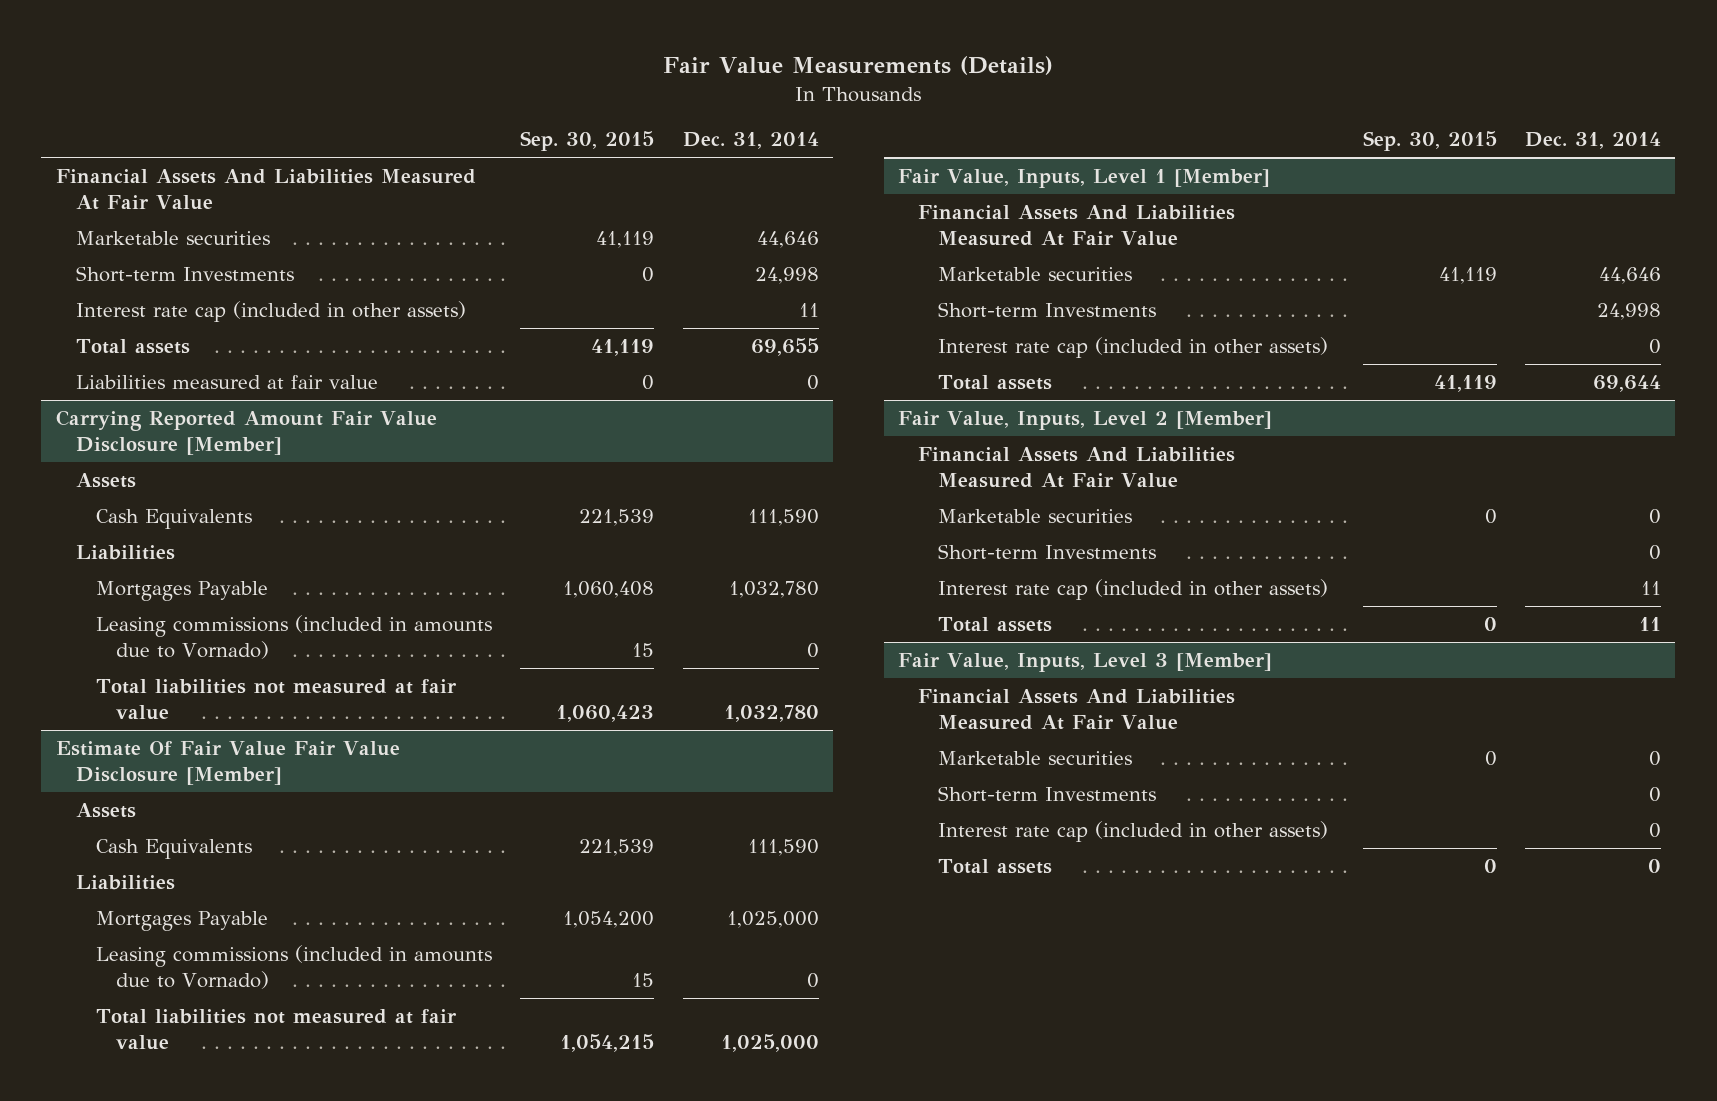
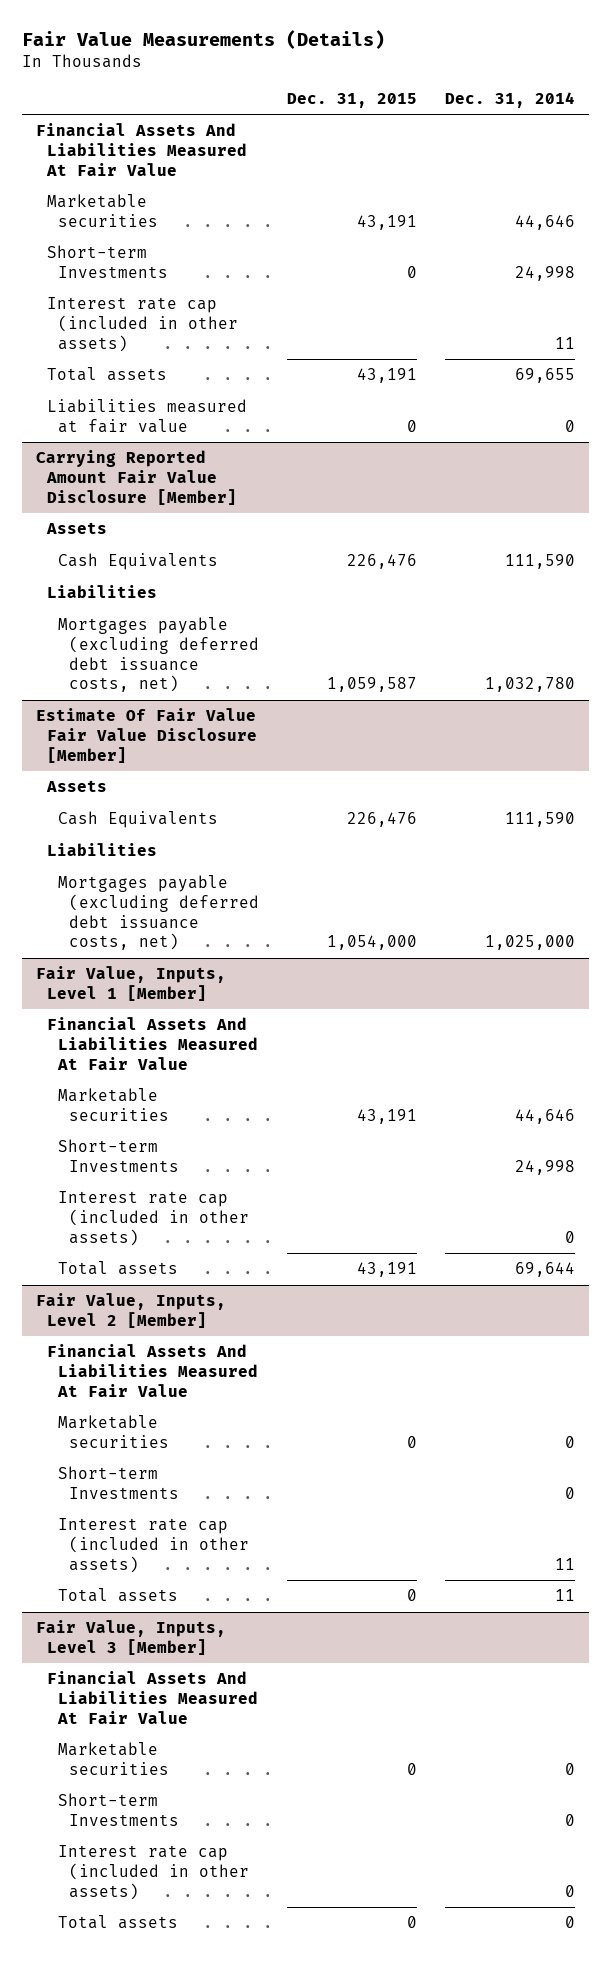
[520,131,655,152] Sep. 30, 2015 -> none
none -> [287,93,418,109] Dec. 31, 2015
[95,615,492,660] Leasing commissions (included in amounts due to Vornado) -> none
[95,679,457,721] Total liabilities not measured at fair value -> none
[95,581,268,602] Mortgages Payable -> [58,617,260,693] Mortgages payable (excluding deferred debt issuance costs, net)
[95,945,492,990] Leasing commissions (included in amounts due to Vornado) -> none
[95,1009,457,1051] Total liabilities not measured at fair value -> none
[95,911,268,932] Mortgages Payable -> [58,875,260,951] Mortgages payable (excluding deferred debt issuance costs, net)

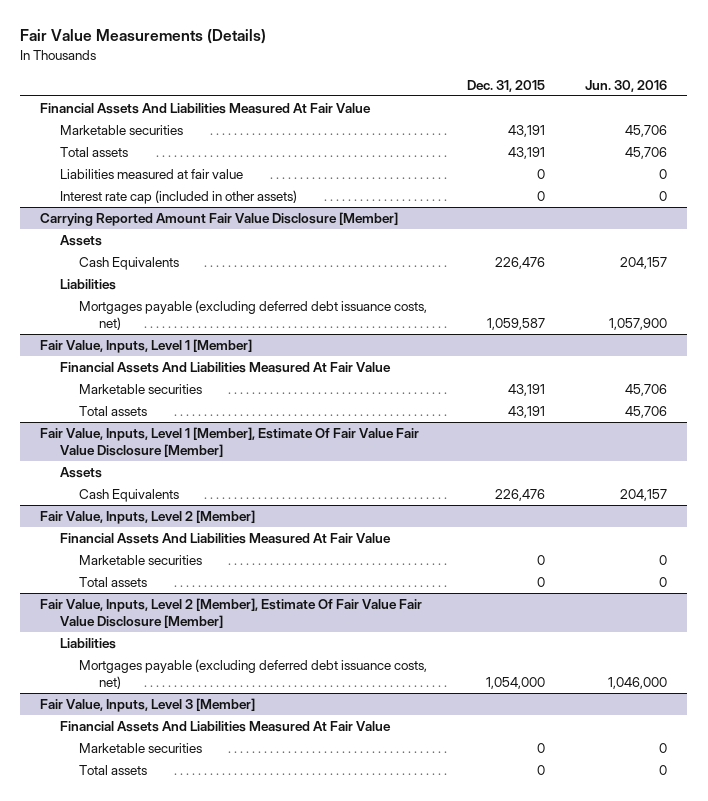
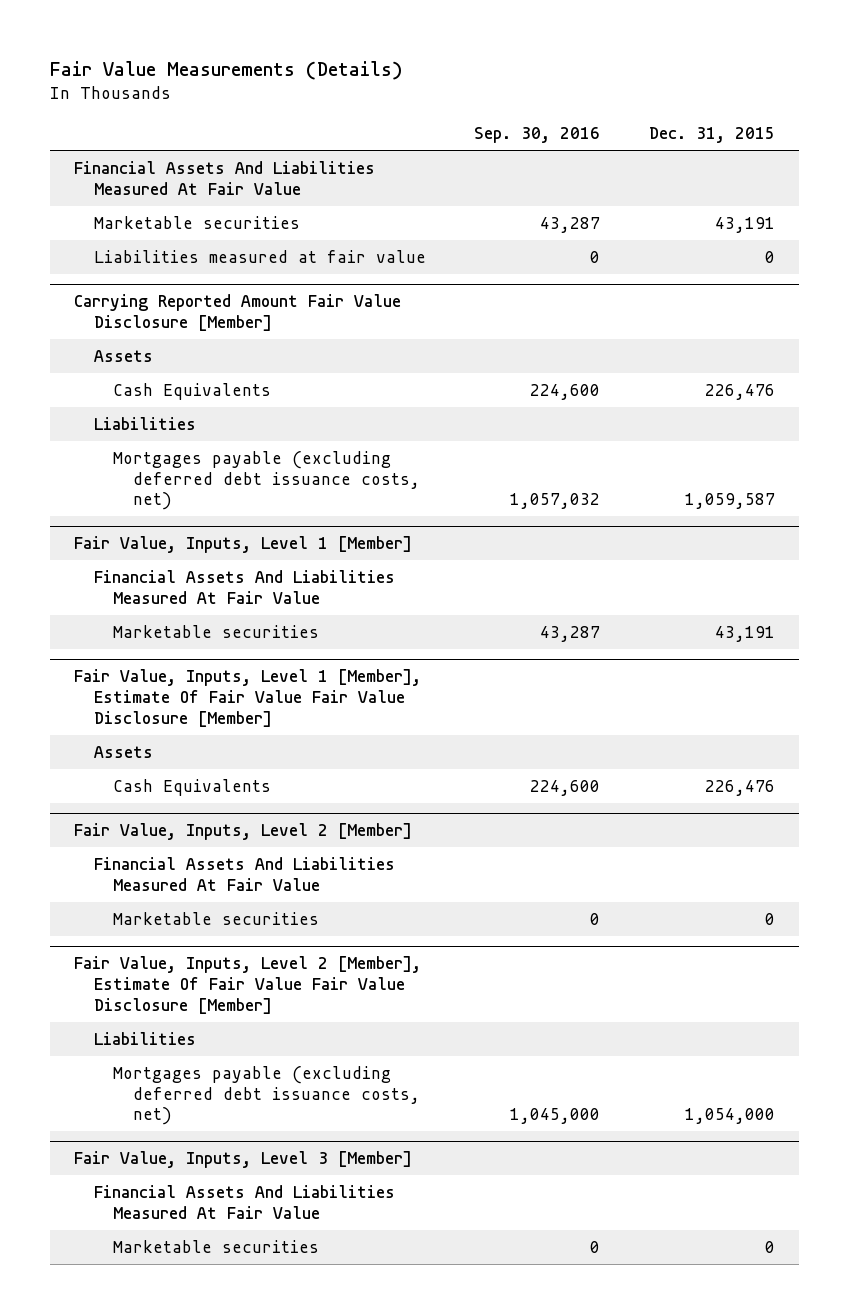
[585,79,668,92] Jun. 30, 2016 -> none
none -> [474,127,601,144] Sep. 30, 2016
[59,147,128,158] Total assets -> none
[59,190,297,205] Interest rate cap (included in other assets) -> none
[79,406,148,417] Total assets -> none
[79,577,148,588] Total assets -> none
[79,765,148,776] Total assets -> none

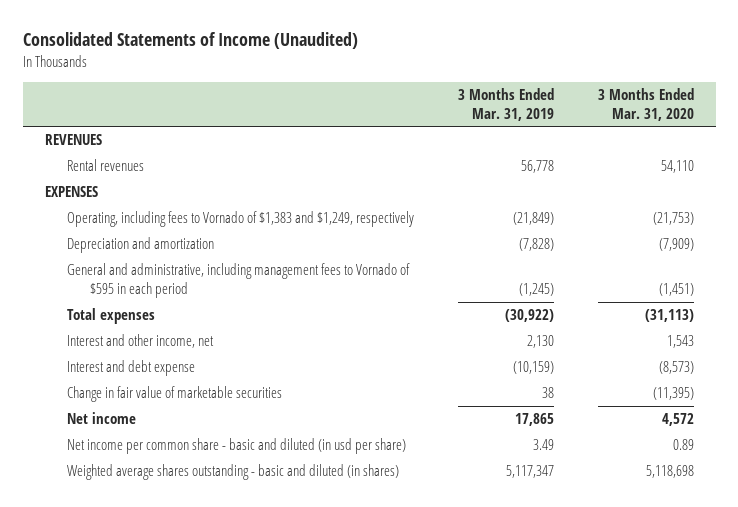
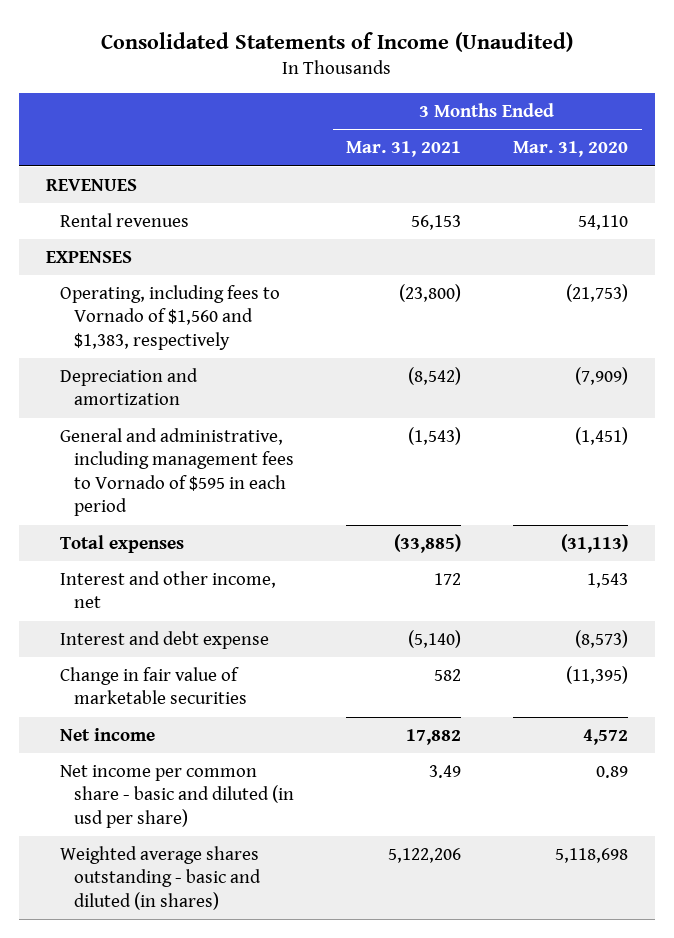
[458,87,555,121] 3 Months Ended Mar. 31, 2019 -> none
none -> [346,141,462,158] Mar. 31, 2021
[67,211,415,228] Operating, including fees to Vornado of $1,383 and $1,249, respectively -> [59,284,280,350] Operating, including fees to Vornado of $1,560 and $1,383, respectively

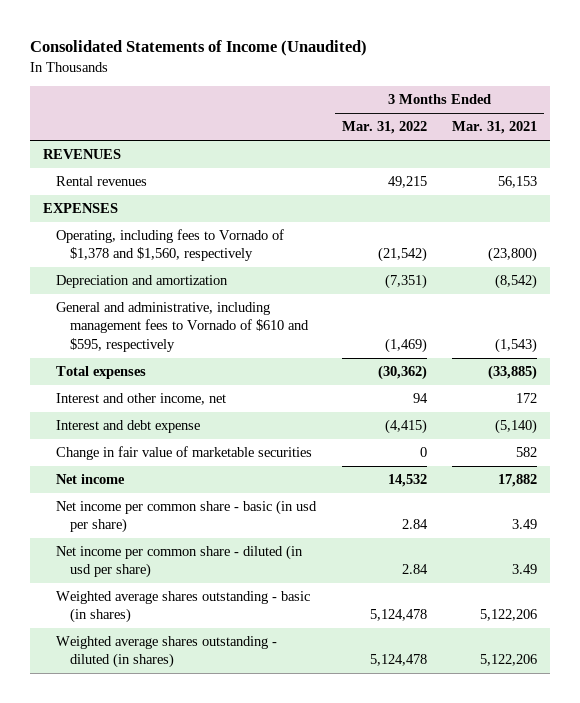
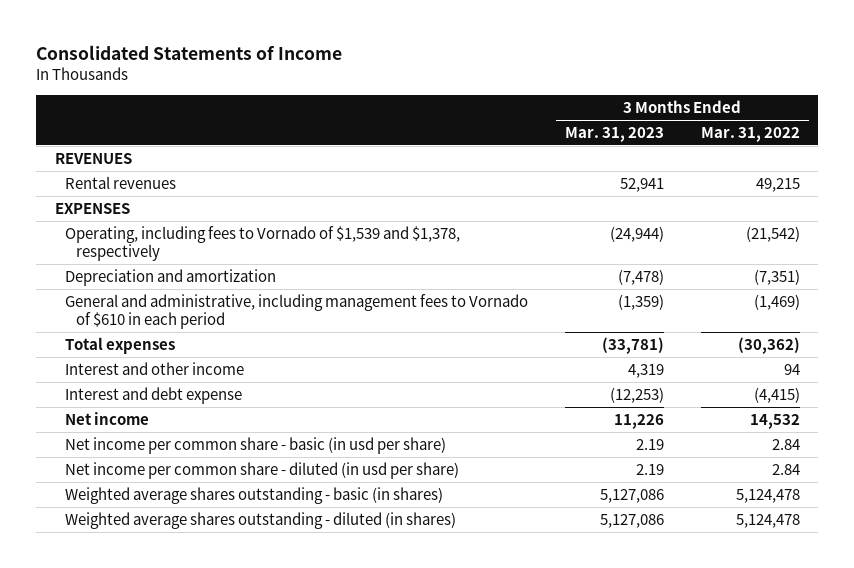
[29,40,367,57] Consolidated Statements of Income (Unaudited) -> [36,44,343,60] Consolidated Statements of Income
[452,121,538,135] Mar. 31, 2021 -> none
none -> [564,126,664,142] Mar. 31, 2023
[56,229,285,262] Operating, including fees to Vornado of $1,378 and $1,560, respectively -> [65,225,461,262] Operating, including fees to Vornado of $1,539 and $1,378, respectively
[56,302,310,352] General and administrative, including management fees to Vornado of $610 and $595, respectively -> [65,293,529,330] General and administrative, including management fees to Vornado of $610 in each period
[56,393,227,406] Interest and other income, net -> [65,361,245,375] Interest and other income
[56,446,313,461] Change in fair value of marketable securities -> none

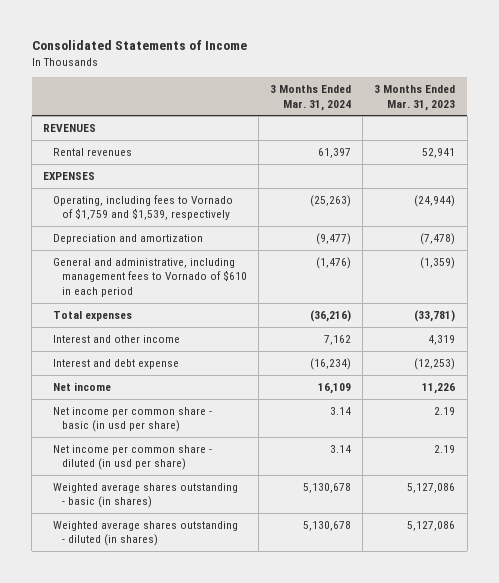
[700,126,800,142] Mar. 31, 2022 -> none
none -> [269,85,351,111] 3 Months Ended Mar. 31, 2024
[65,225,461,262] Operating, including fees to Vornado of $1,539 and $1,378, respectively -> [52,194,233,221] Operating, including fees to Vornado of $1,759 and $1,539, respectively

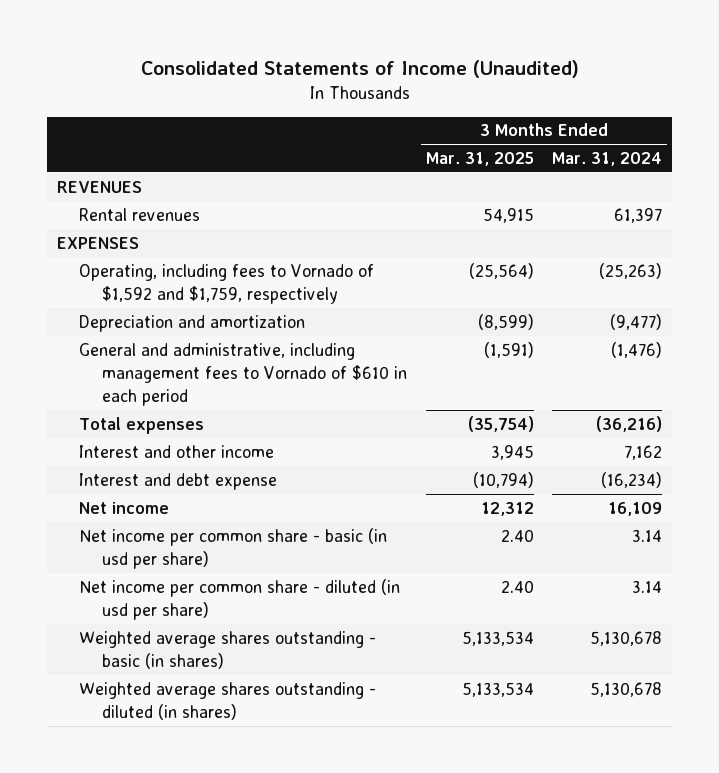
[31,39,247,50] Consolidated Statements of Income -> [140,59,579,78] Consolidated Statements of Income (Unaudited)
[374,85,456,111] 3 Months Ended Mar. 31, 2023 -> none
none -> [425,152,534,167] Mar. 31, 2025
[52,194,233,221] Operating, including fees to Vornado of $1,759 and $1,539, respectively -> [79,263,375,304] Operating, including fees to Vornado of $1,592 and $1,759, respectively

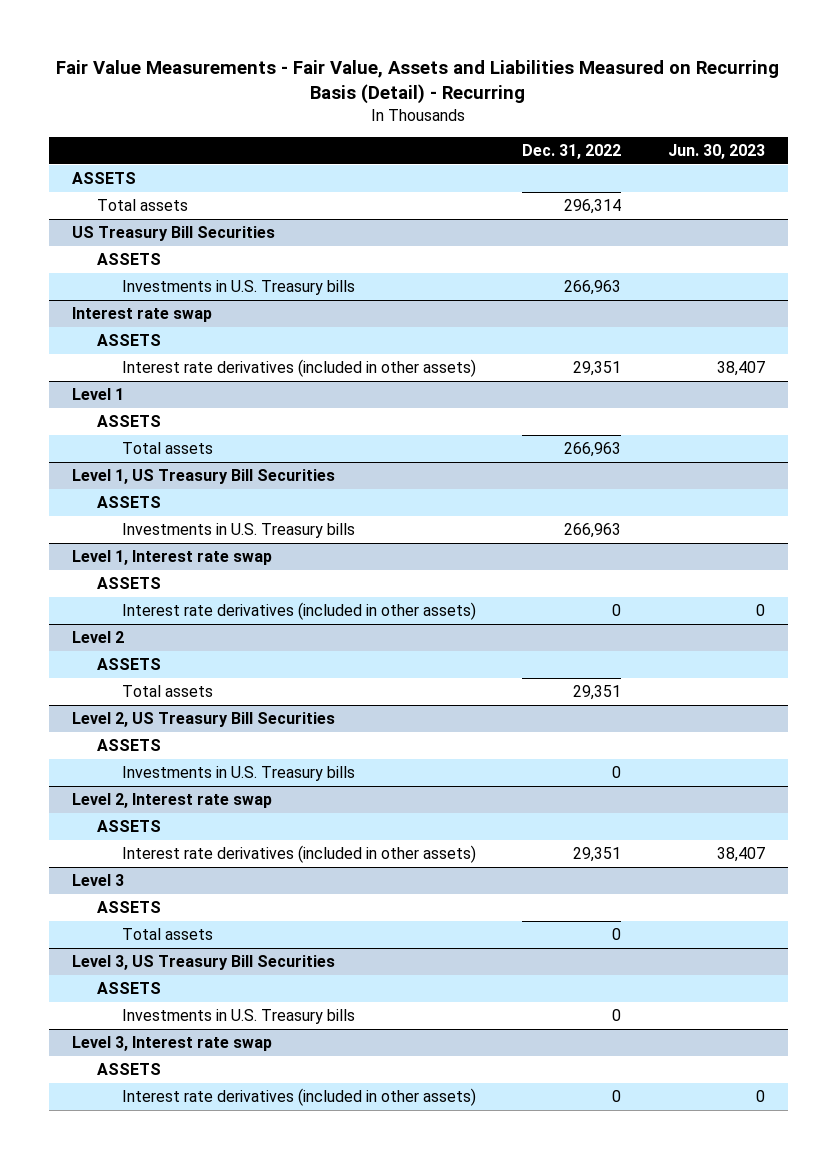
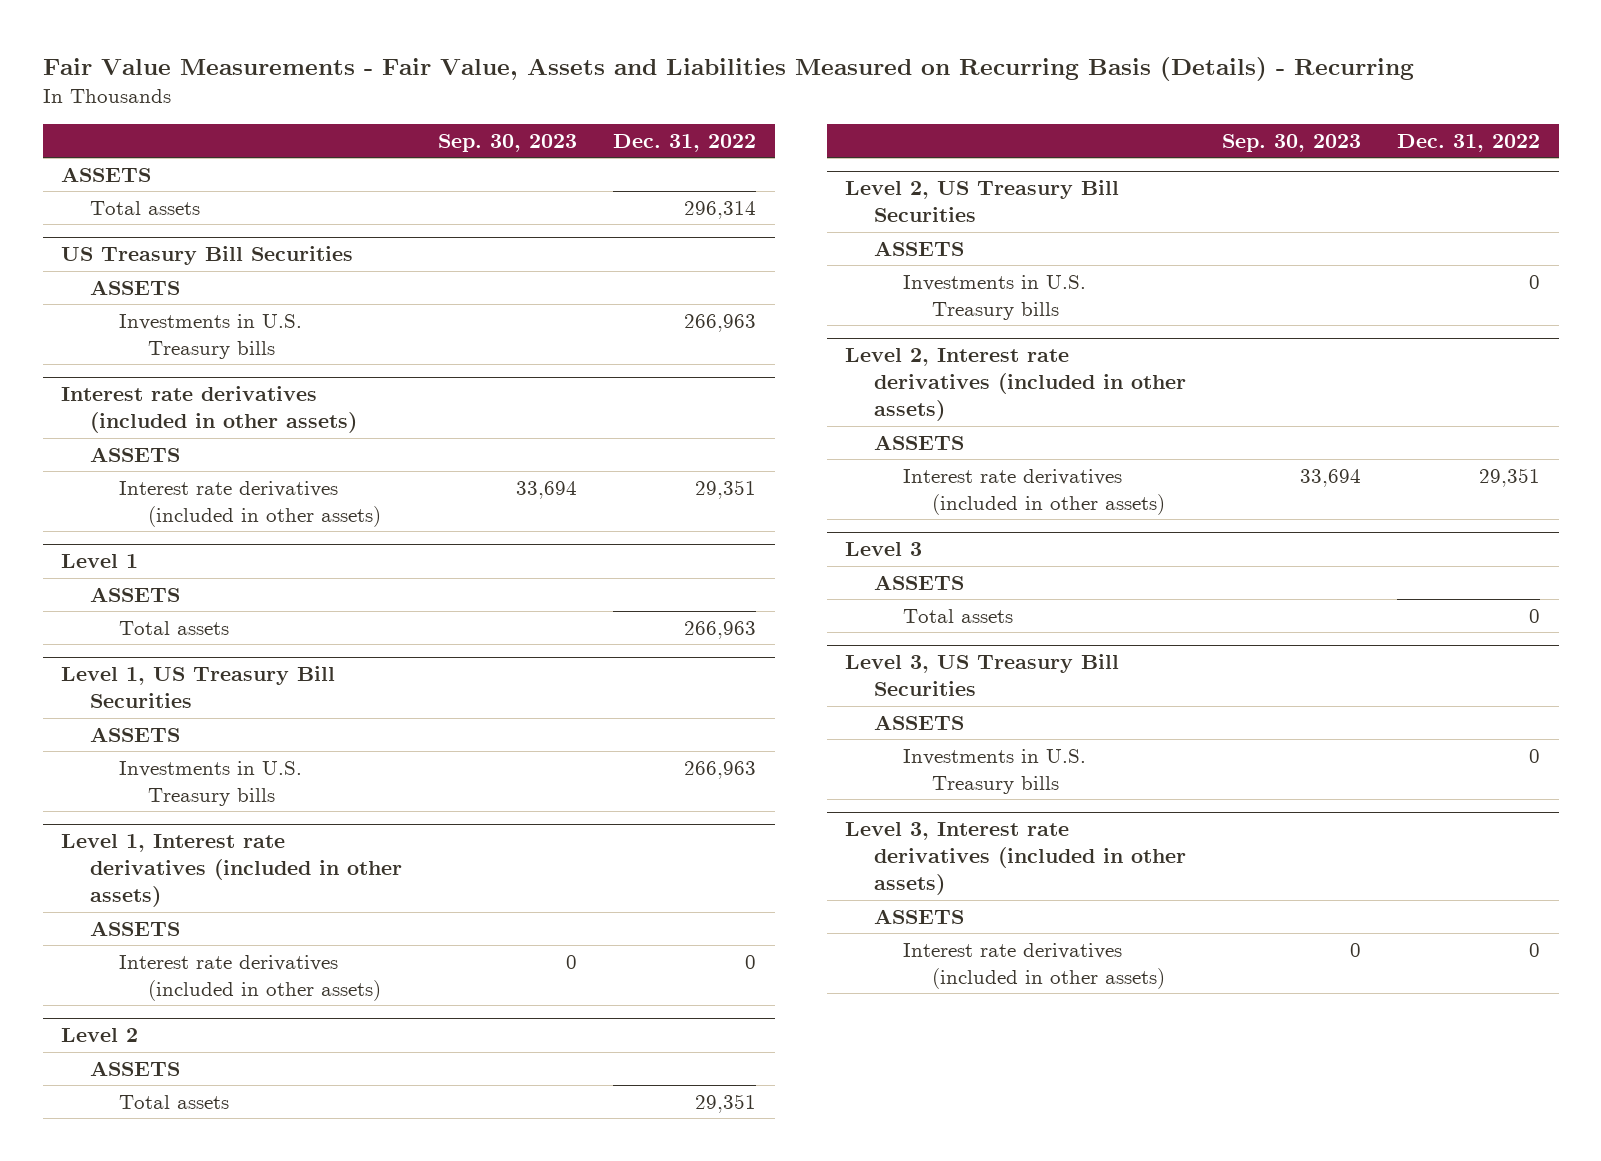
[56,59,780,104] Fair Value Measurements - Fair Value, Assets and Liabilities Measured on Recurring Basis (Detail) - Recurring -> [42,56,1414,81] Fair Value Measurements - Fair Value, Assets and Liabilities Measured on Recurring Basis (Details) - Recurring
[667,143,765,159] Jun. 30, 2023 -> none
none -> [438,133,578,152] Sep. 30, 2023
[72,307,213,323] Interest rate swap -> [60,386,357,434] Interest rate derivatives (included in other assets)
[72,550,273,566] Level 1, Interest rate swap -> none
none -> [60,834,402,908] Level 1, Interest rate derivatives (included in other assets)
[72,793,273,809] Level 2, Interest rate swap -> none
none -> [844,348,1186,422] Level 2, Interest rate derivatives (included in other assets)
[72,1036,273,1052] Level 3, Interest rate swap -> none
none -> [844,822,1186,896] Level 3, Interest rate derivatives (included in other assets)

